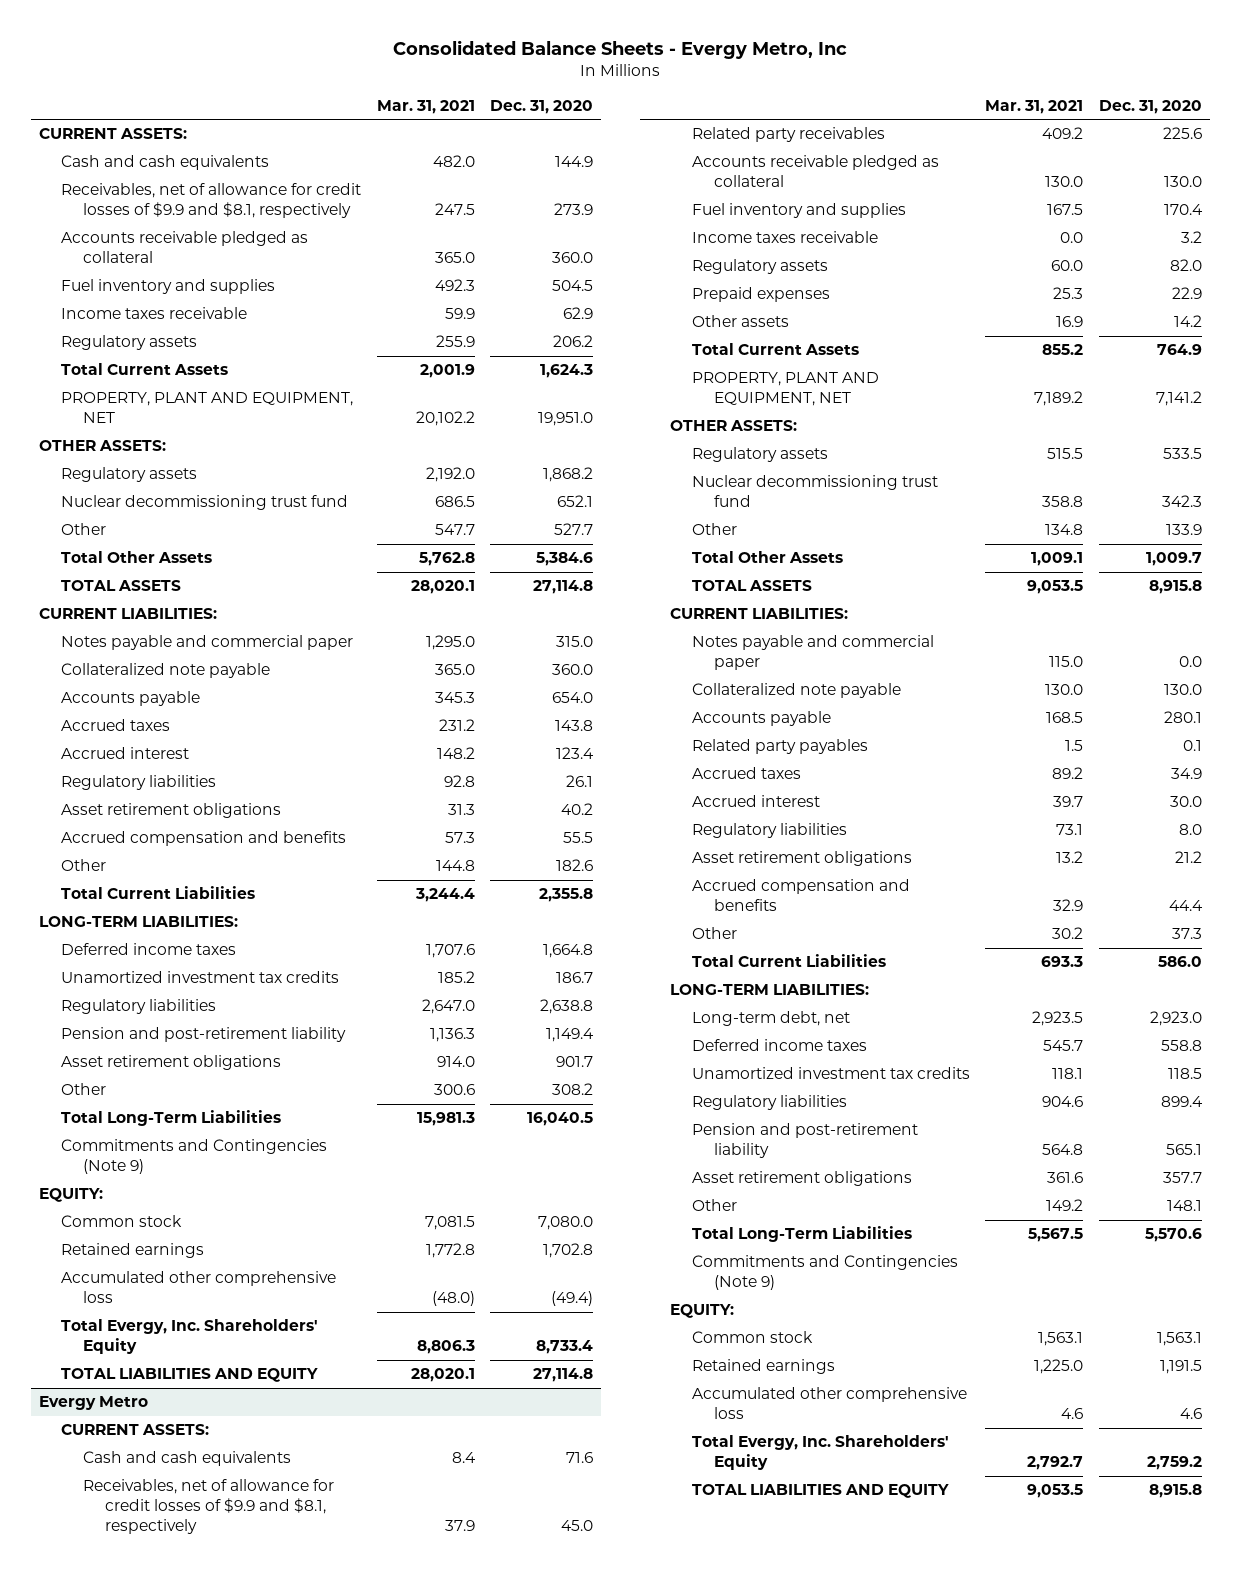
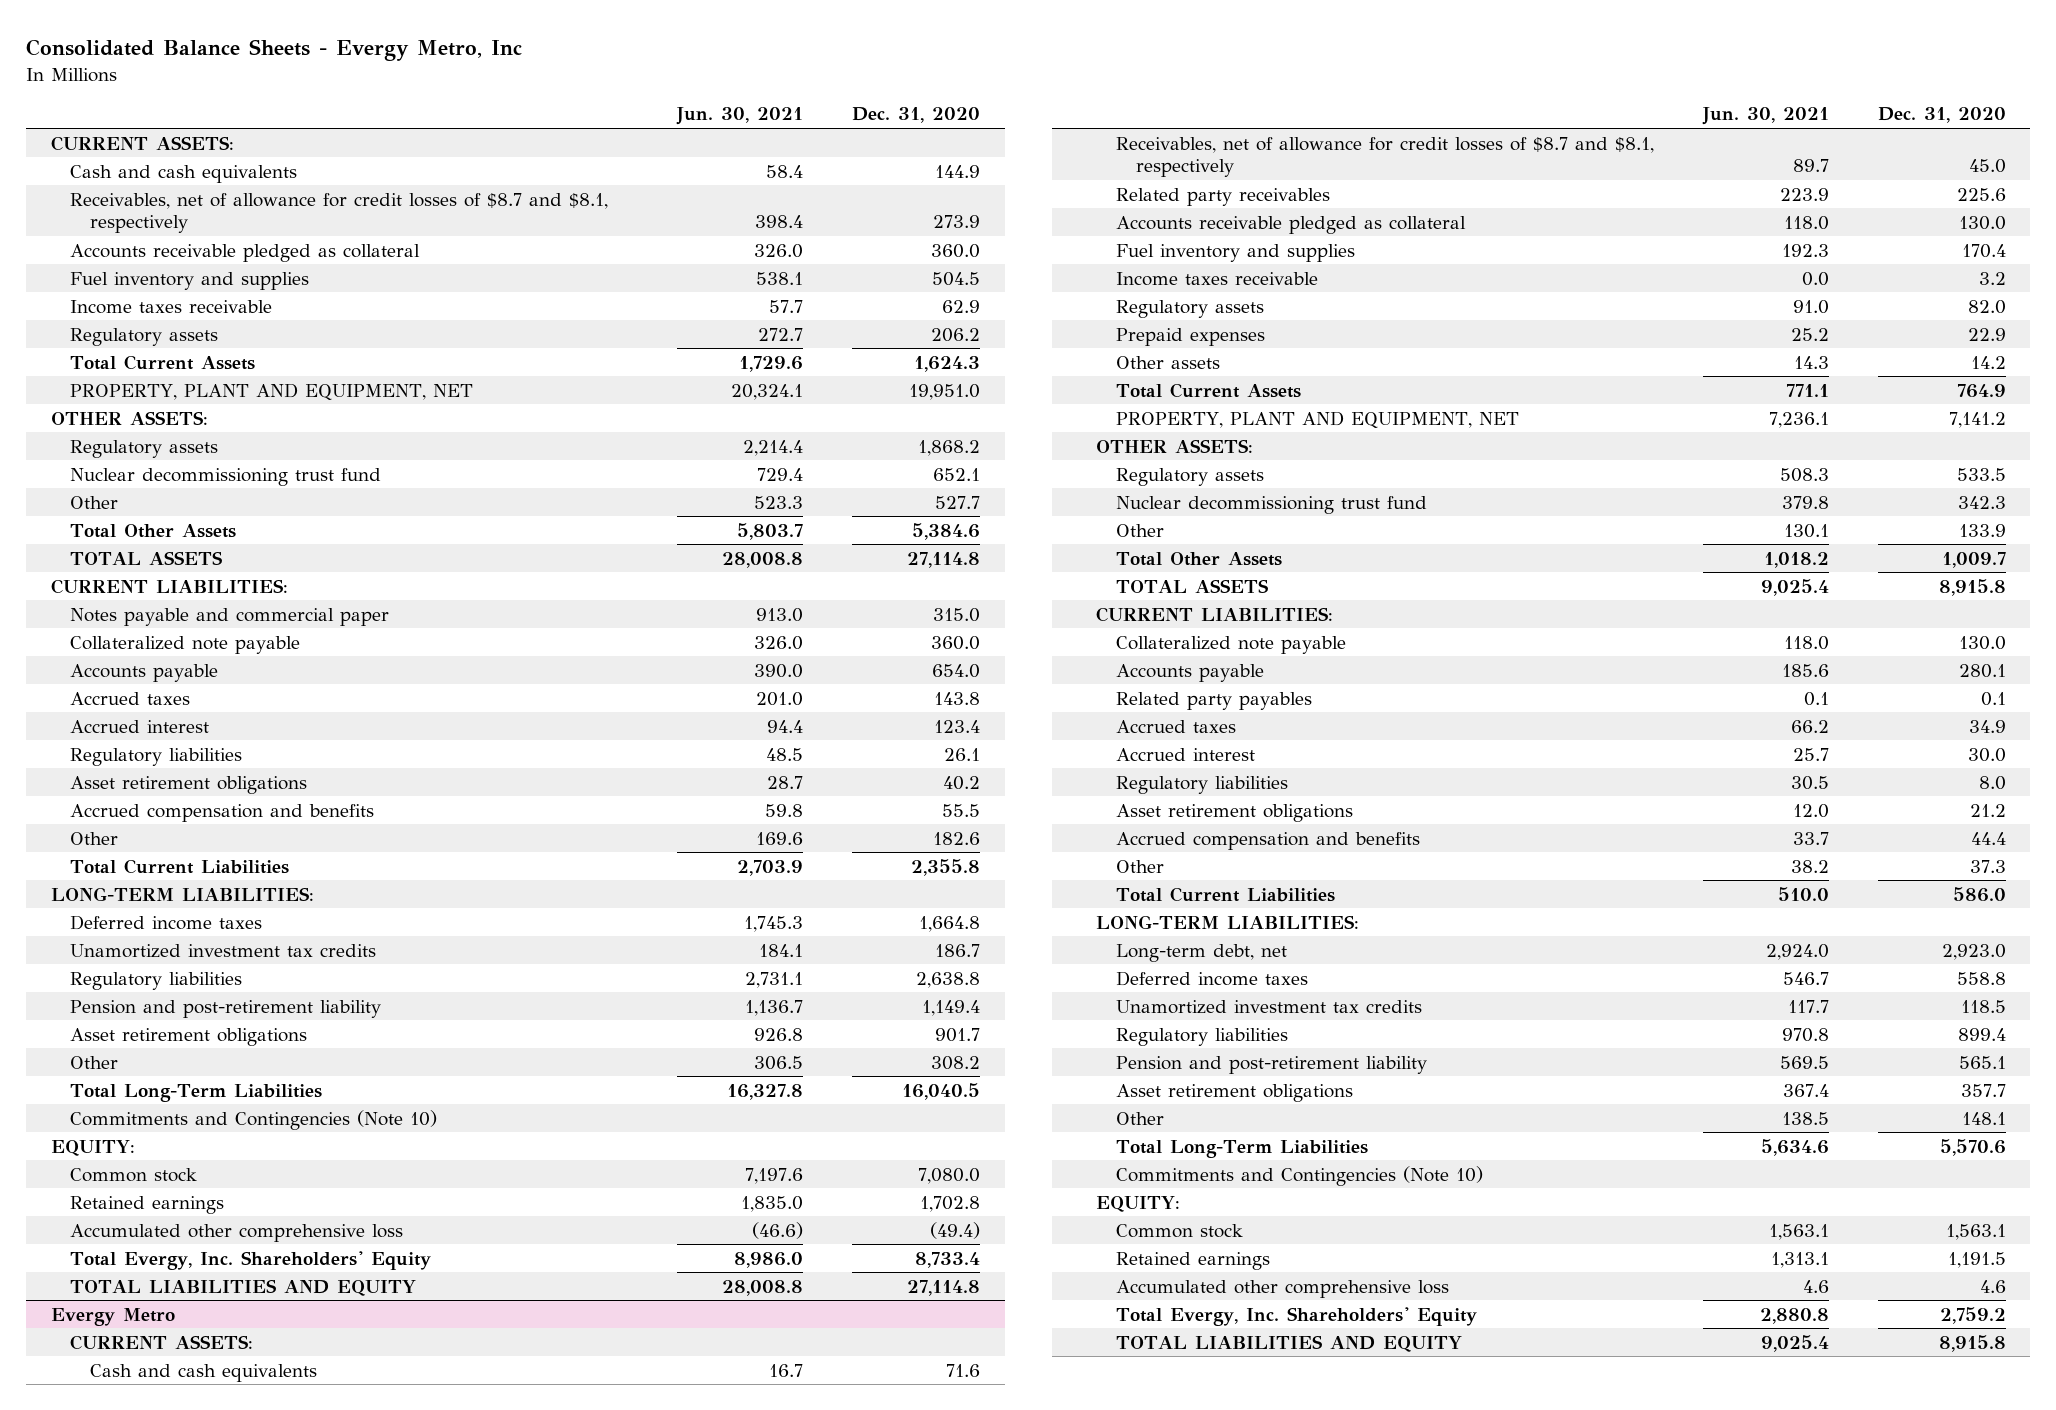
[376,99,475,114] Mar. 31, 2021 -> none
none -> [676,107,804,126] Jun. 30, 2021
[60,183,361,219] Receivables, net of allowance for credit losses of $9.9 and $8.1, respectively -> [70,192,609,234] Receivables, net of allowance for credit losses of $8.7 and $8.1, respectively
[60,1139,327,1175] Commitments and Contingencies (Note 9) -> [70,1109,438,1130] Commitments and Contingencies (Note 10)
[83,1479,335,1535] Receivables, net of allowance for credit losses of $9.9 and $8.1, respectively -> [1115,136,1654,178] Receivables, net of allowance for credit losses of $8.7 and $8.1, respectively
[691,635,934,671] Notes payable and commercial paper -> none
[691,1255,958,1291] Commitments and Contingencies (Note 9) -> [1115,1165,1483,1186] Commitments and Contingencies (Note 10)

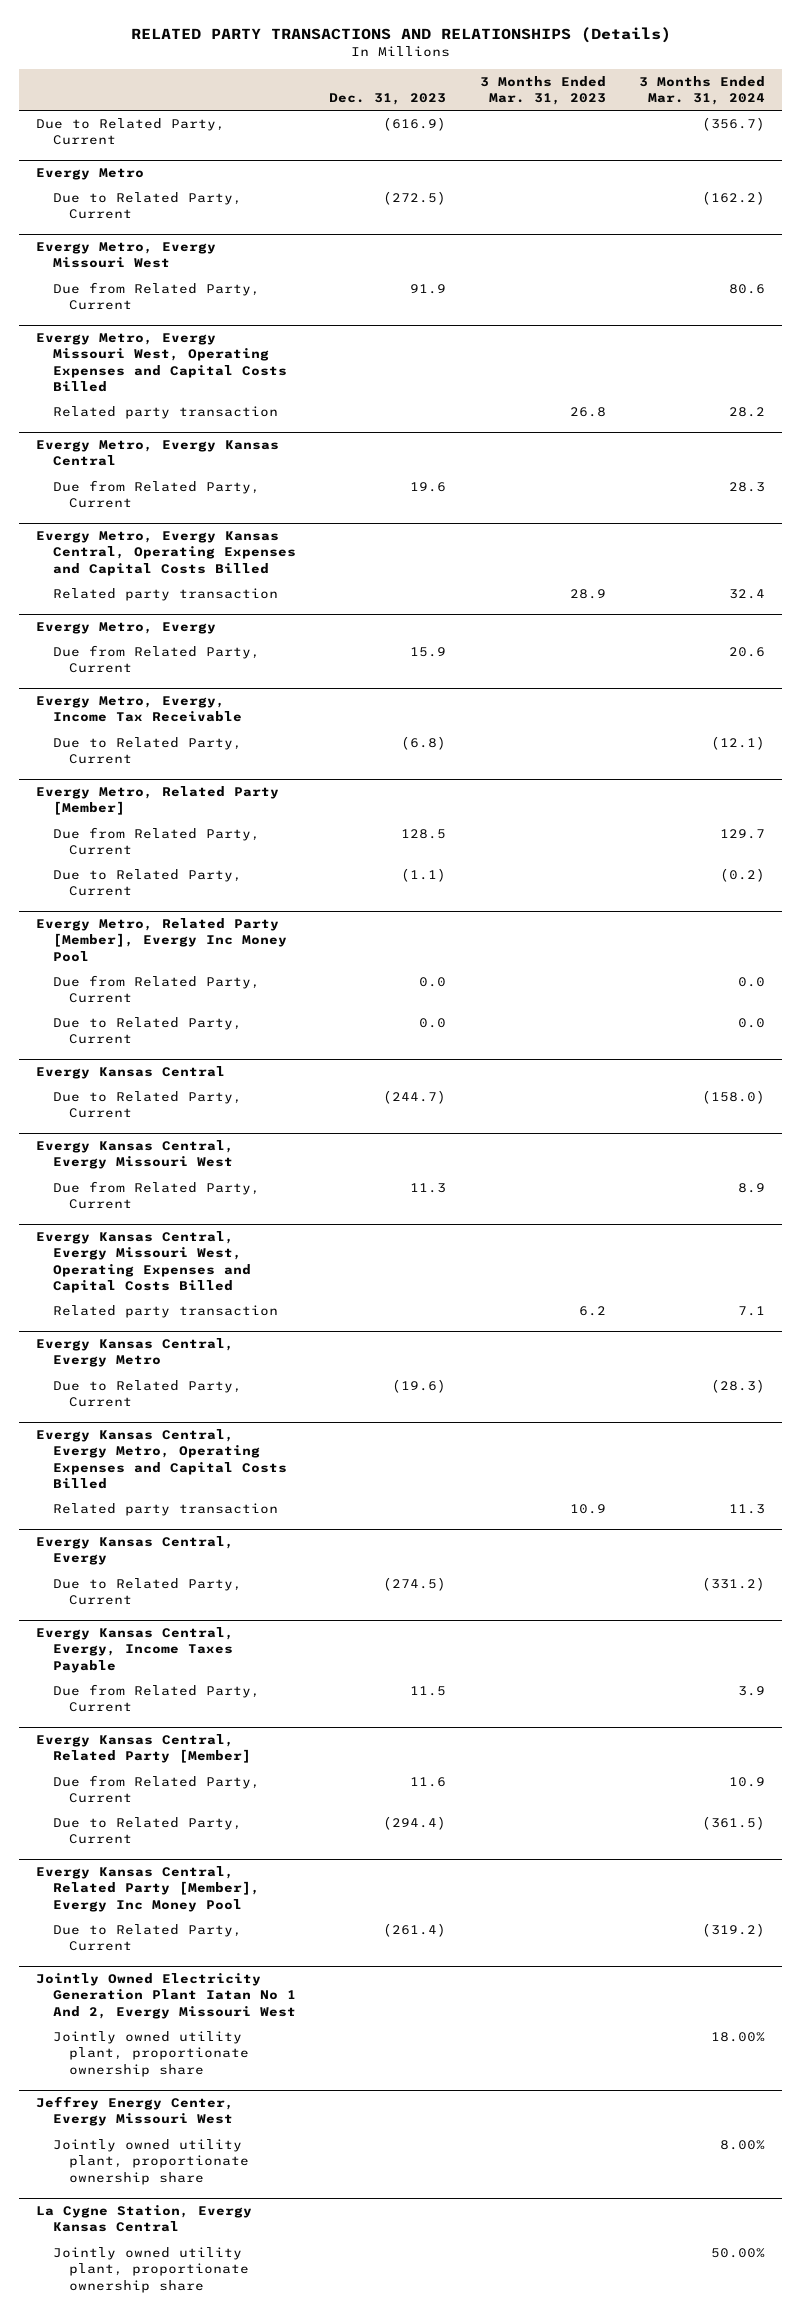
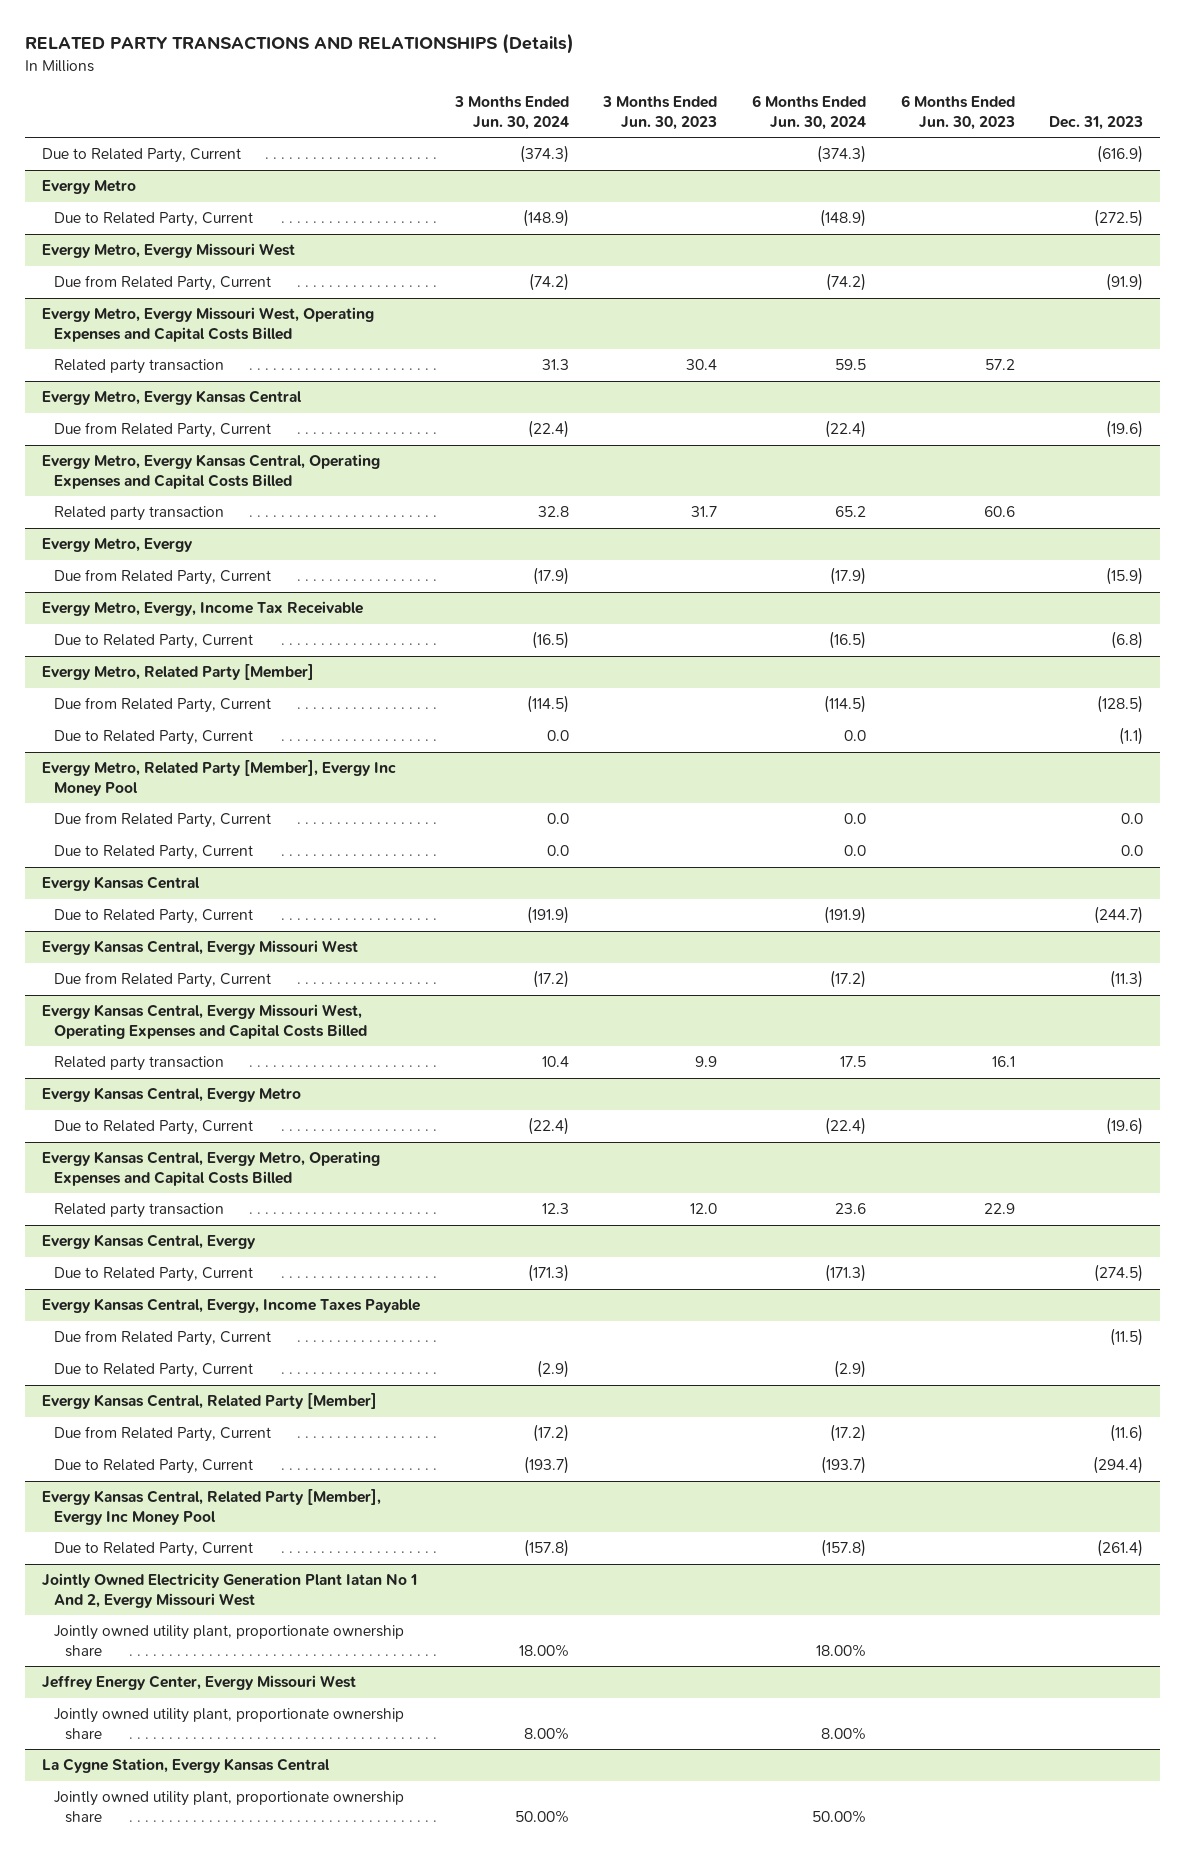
[479,75,606,106] 3 Months Ended Mar. 31, 2023 -> none
[639,75,766,106] 3 Months Ended Mar. 31, 2024 -> none
none -> [453,96,569,130] 3 Months Ended Jun. 30, 2024
none -> [602,96,718,130] 3 Months Ended Jun. 30, 2023
none -> [751,95,866,130] 6 Months Ended Jun. 30, 2024
none -> [900,95,1015,130] 6 Months Ended Jun. 30, 2023
[410,284,447,295] 91.9 -> [1106,273,1144,292] (91.9)
[410,482,447,493] 19.6 -> [1106,420,1144,439] (19.6)
[410,647,447,658] 15.9 -> [1106,567,1144,586] (15.9)
[401,829,447,840] 128.5 -> [1097,695,1144,714] (128.5)
[410,1183,447,1194] 11.3 -> [1110,970,1144,989] (11.3)
[410,1686,447,1697] 11.5 -> [1110,1328,1144,1347] (11.5)
none -> [53,1363,253,1379] Due to Related Party, Current
[410,1777,447,1788] 11.6 -> [1110,1424,1144,1443] (11.6)

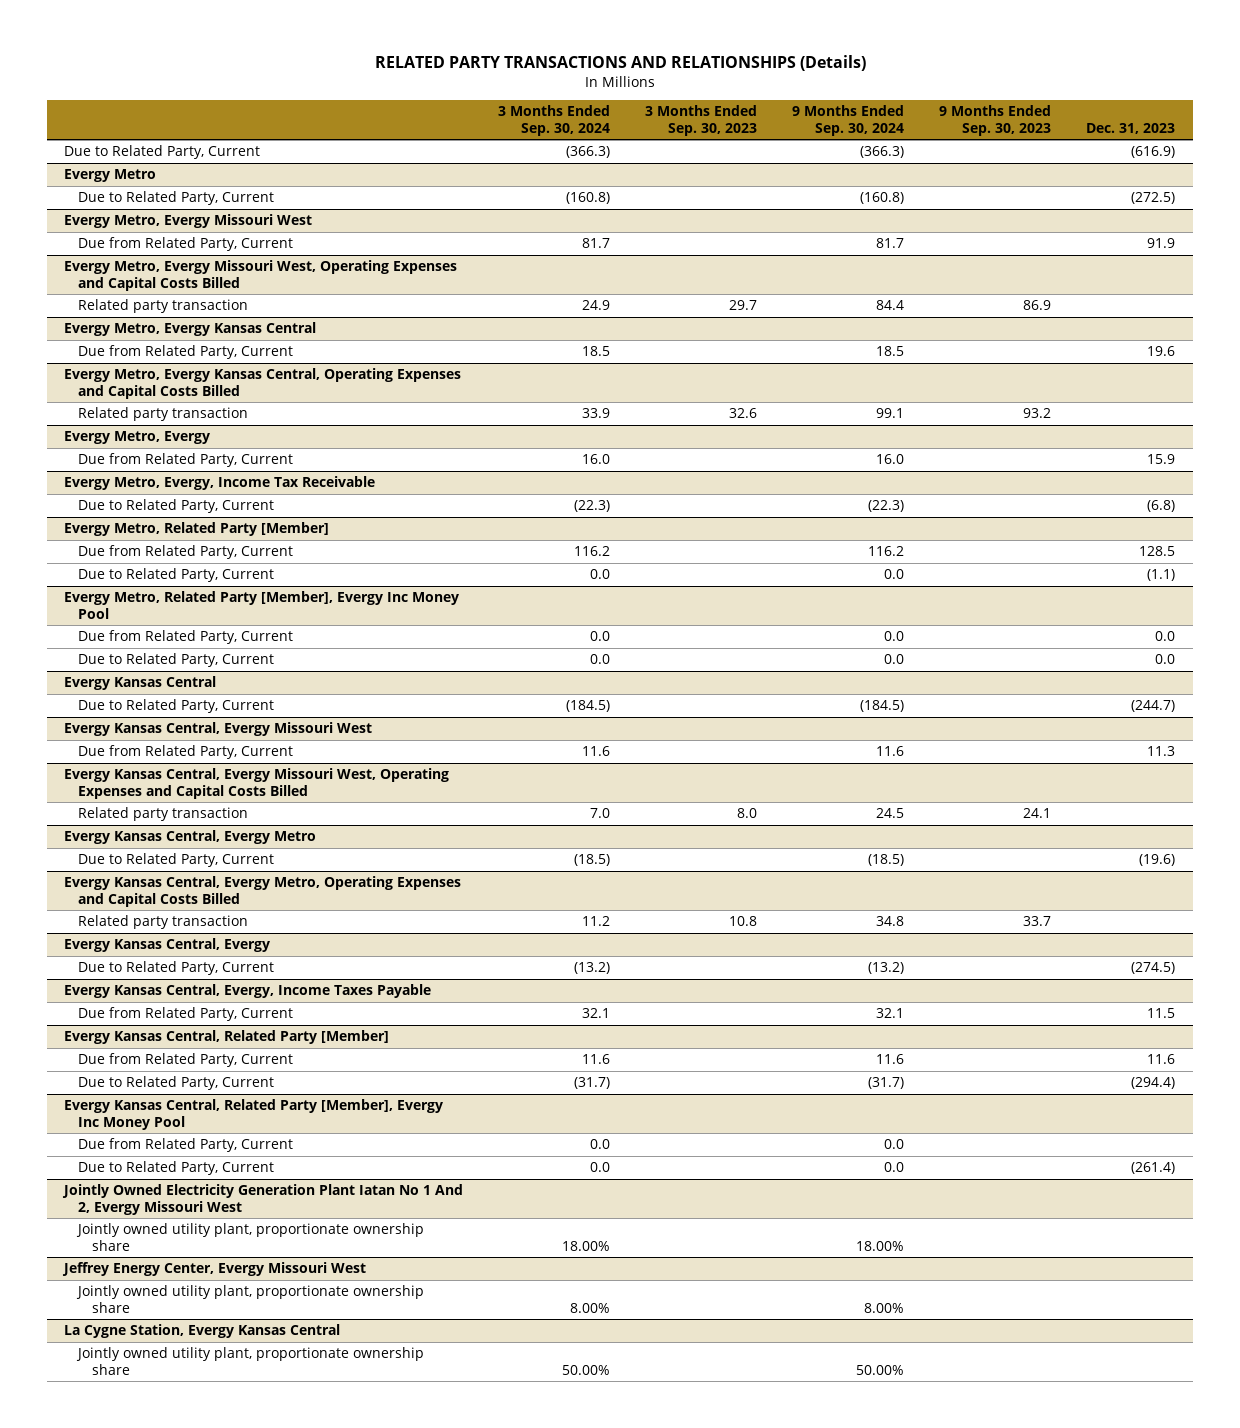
[453,96,569,130] 3 Months Ended Jun. 30, 2024 -> none
[602,96,718,130] 3 Months Ended Jun. 30, 2023 -> none
[751,95,866,130] 6 Months Ended Jun. 30, 2024 -> none
[900,95,1015,130] 6 Months Ended Jun. 30, 2023 -> none
none -> [498,105,611,136] 3 Months Ended Sep. 30, 2024
none -> [645,105,758,136] 3 Months Ended Sep. 30, 2023
none -> [792,105,905,136] 9 Months Ended Sep. 30, 2024
none -> [939,105,1052,136] 9 Months Ended Sep. 30, 2023
[1106,273,1144,292] (91.9) -> [1147,238,1176,249] 91.9
[1106,420,1144,439] (19.6) -> [1147,346,1176,357] 19.6
[1106,567,1144,586] (15.9) -> [1147,454,1176,465] 15.9
[1097,695,1144,714] (128.5) -> [1139,546,1176,557] 128.5
[1110,970,1144,989] (11.3) -> [1147,746,1176,757] 11.3
[53,1363,253,1379] Due to Related Party, Current -> none
[1110,1328,1144,1347] (11.5) -> [1147,1008,1176,1019] 11.5
[1110,1424,1144,1443] (11.6) -> [1147,1054,1176,1065] 11.6
none -> [78,1138,294,1153] Due from Related Party, Current

